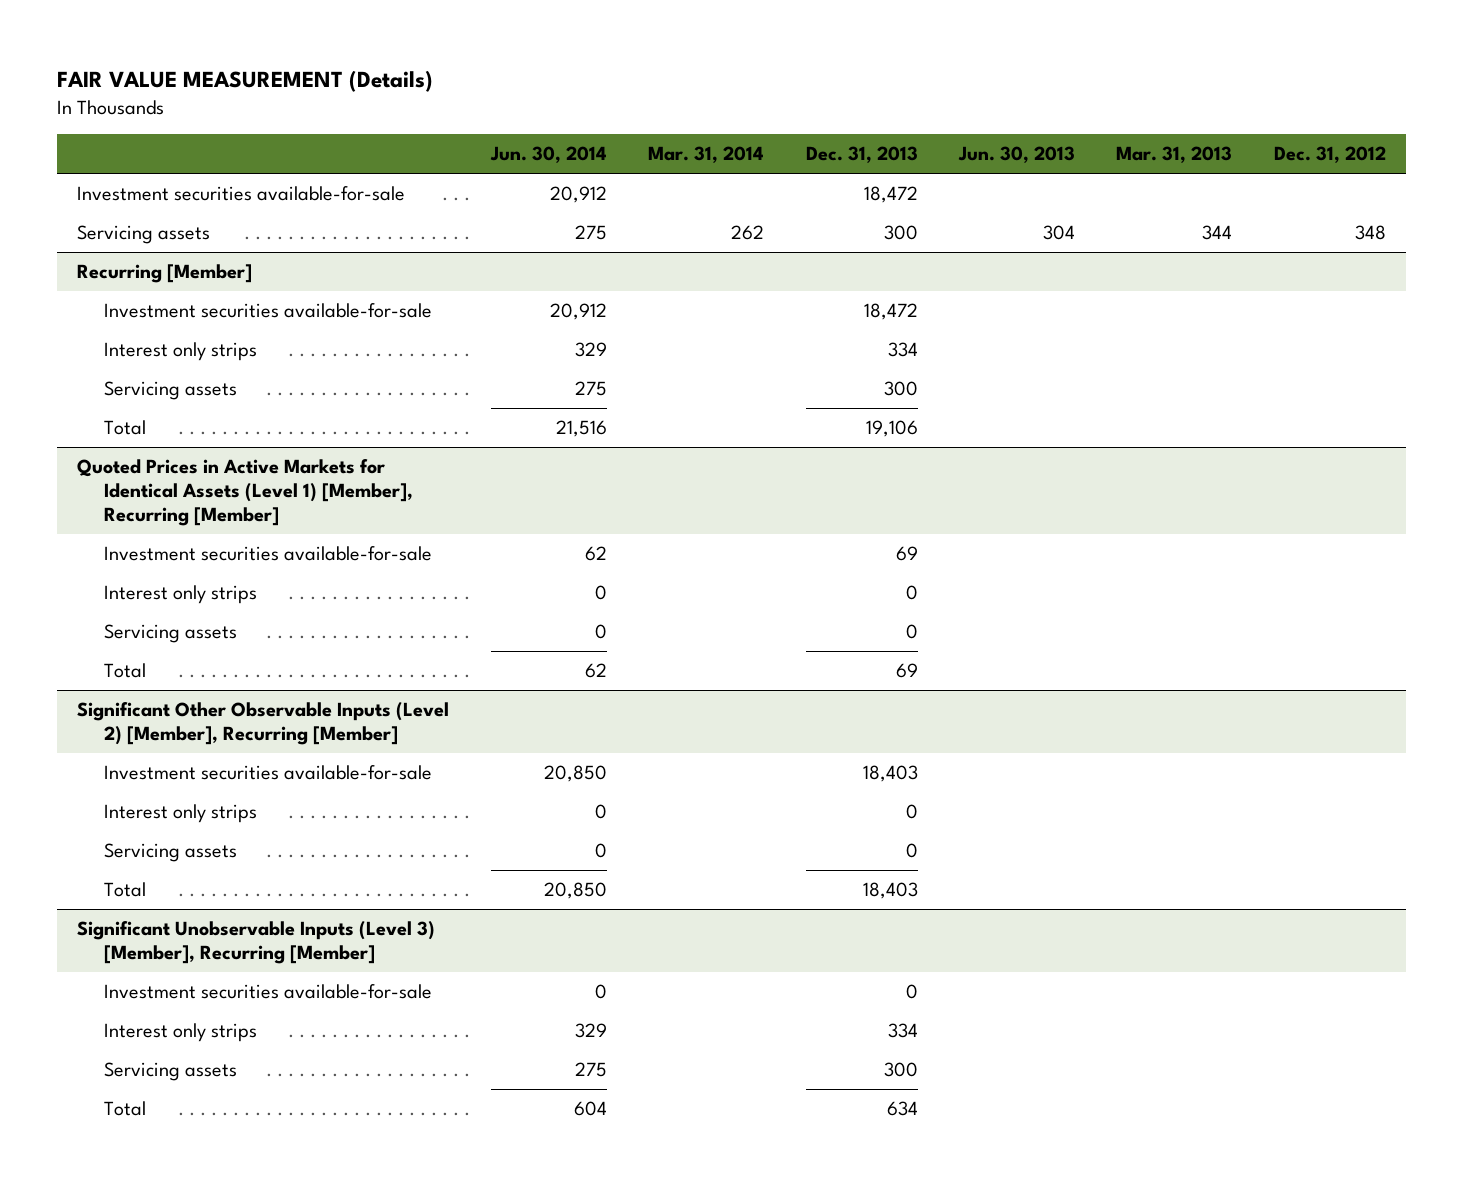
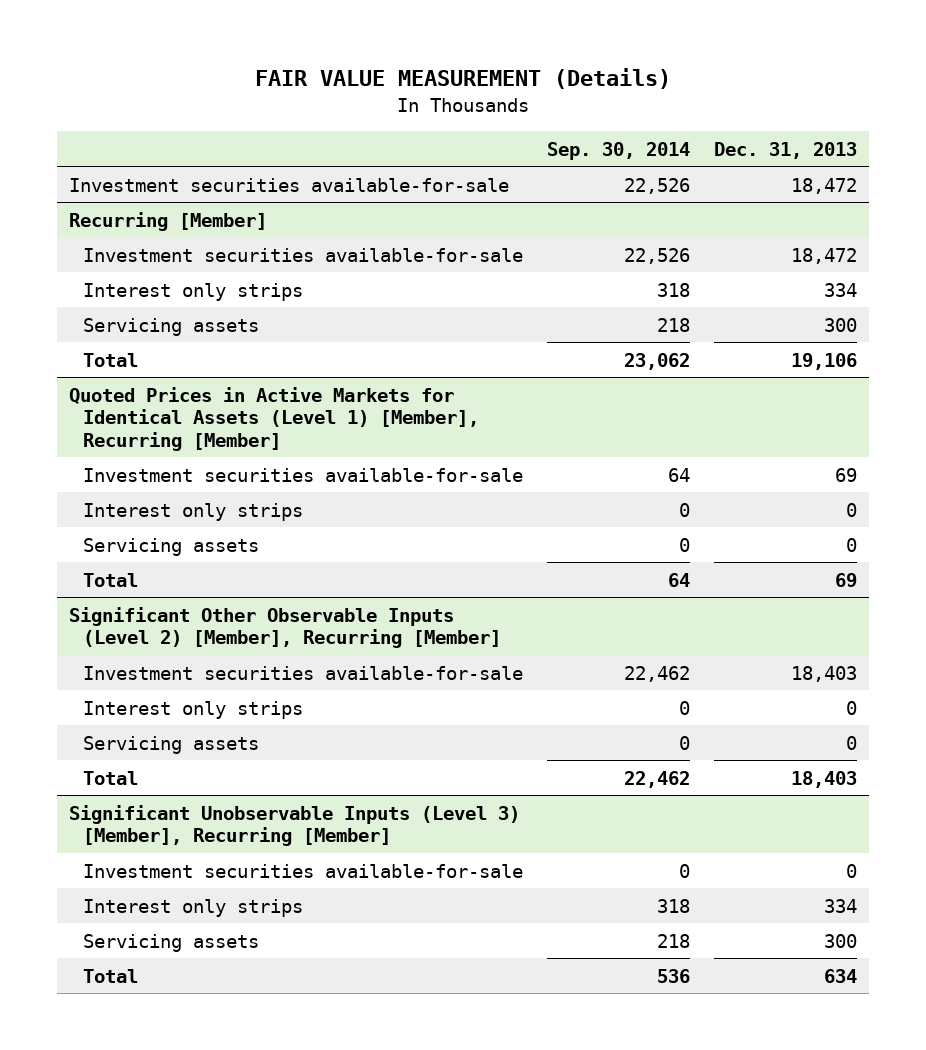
[489,146,607,164] Jun. 30, 2014 -> none
[648,146,765,164] Mar. 31, 2014 -> none
[957,146,1075,164] Jun. 30, 2013 -> none
[1116,146,1233,164] Mar. 31, 2013 -> none
[1273,146,1386,164] Dec. 31, 2012 -> none
none -> [547,141,691,160] Sep. 30, 2014
[77,225,211,245] Servicing assets -> none

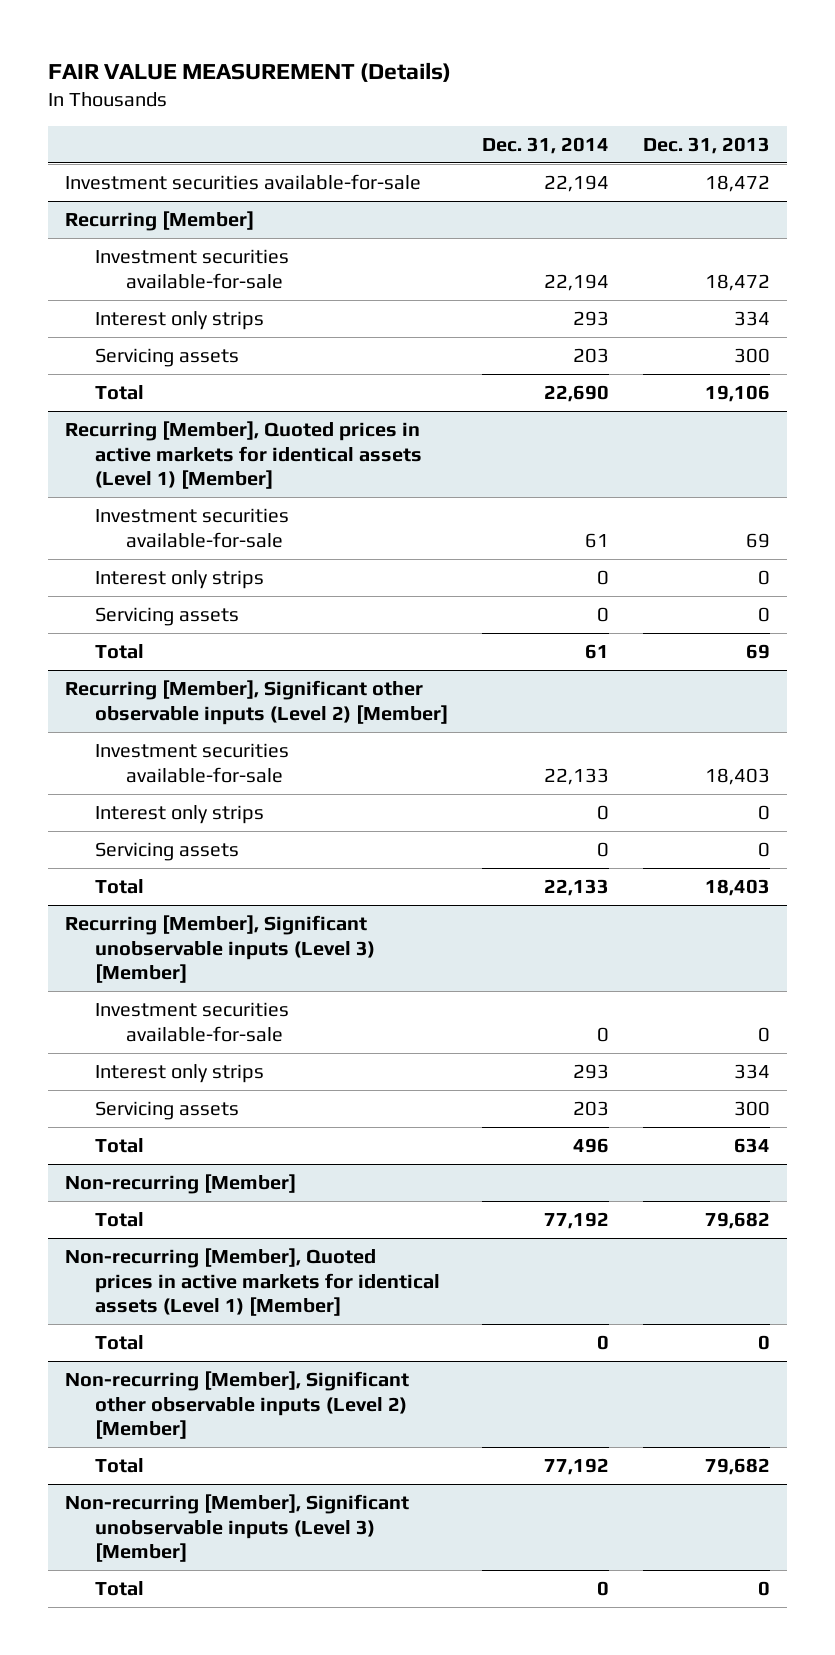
[547,141,691,160] Sep. 30, 2014 -> none
none -> [482,136,610,154] Dec. 31, 2014
[68,386,480,451] Quoted Prices in Active Markets for Identical Assets (Level 1) [Member], Recurring [Member] -> [64,421,423,489] Recurring [Member], Quoted prices in active markets for identical assets (Level 1) [Member]
[68,606,502,649] Significant Other Observable Inputs (Level 2) [Member], Recurring [Member] -> [64,680,449,725] Recurring [Member], Significant other observable inputs (Level 2) [Member]
[68,804,520,847] Significant Unobservable Inputs (Level 3) [Member], Recurring [Member] -> [64,915,376,983] Recurring [Member], Significant unobservable inputs (Level 3) [Member]
none -> [64,1174,296,1195] Non-recurring [Member]
none -> [95,1212,145,1228] Total
none -> [64,1248,441,1316] Non-recurring [Member], Quoted prices in active markets for identical assets (Level 1) [Member]
none -> [95,1335,145,1351] Total
none -> [64,1371,409,1439] Non-recurring [Member], Significant other observable inputs (Level 2) [Member]
none -> [95,1458,145,1474] Total
none -> [64,1494,409,1562] Non-recurring [Member], Significant unobservable inputs (Level 3) [Member]
none -> [95,1581,145,1597] Total

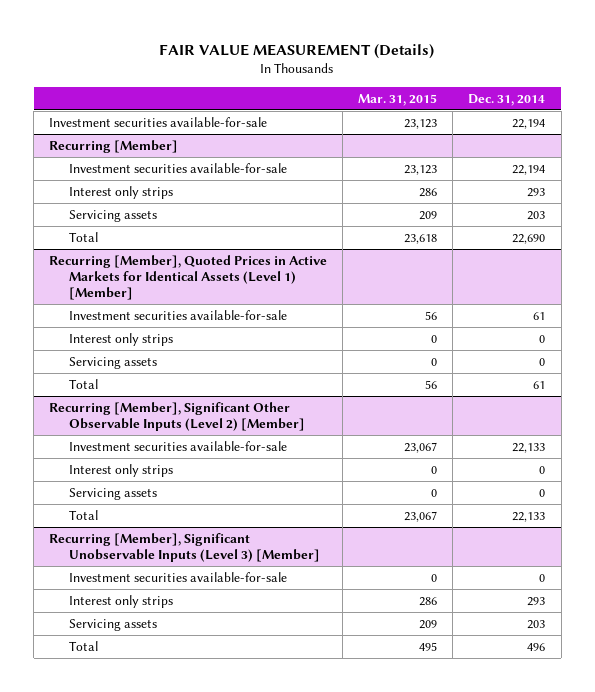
[643,136,771,154] Dec. 31, 2013 -> none
none -> [358,93,438,106] Mar. 31, 2015
[64,421,423,489] Recurring [Member], Quoted prices in active markets for identical assets (Level 1) [Member] -> [49,255,328,301] Recurring [Member], Quoted Prices in Active Markets for Identical Assets (Level 1) [Member]
[64,680,449,725] Recurring [Member], Significant other observable inputs (Level 2) [Member] -> [49,402,305,432] Recurring [Member], Significant Other Observable Inputs (Level 2) [Member]
[64,915,376,983] Recurring [Member], Significant unobservable inputs (Level 3) [Member] -> [49,533,320,563] Recurring [Member], Significant Unobservable Inputs (Level 3) [Member]
[64,1174,296,1195] Non-recurring [Member] -> none
[95,1212,145,1228] Total -> none
[64,1248,441,1316] Non-recurring [Member], Quoted prices in active markets for identical assets (Level 1) [Member] -> none
[95,1335,145,1351] Total -> none
[64,1371,409,1439] Non-recurring [Member], Significant other observable inputs (Level 2) [Member] -> none
[95,1458,145,1474] Total -> none
[64,1494,409,1562] Non-recurring [Member], Significant unobservable inputs (Level 3) [Member] -> none
[95,1581,145,1597] Total -> none

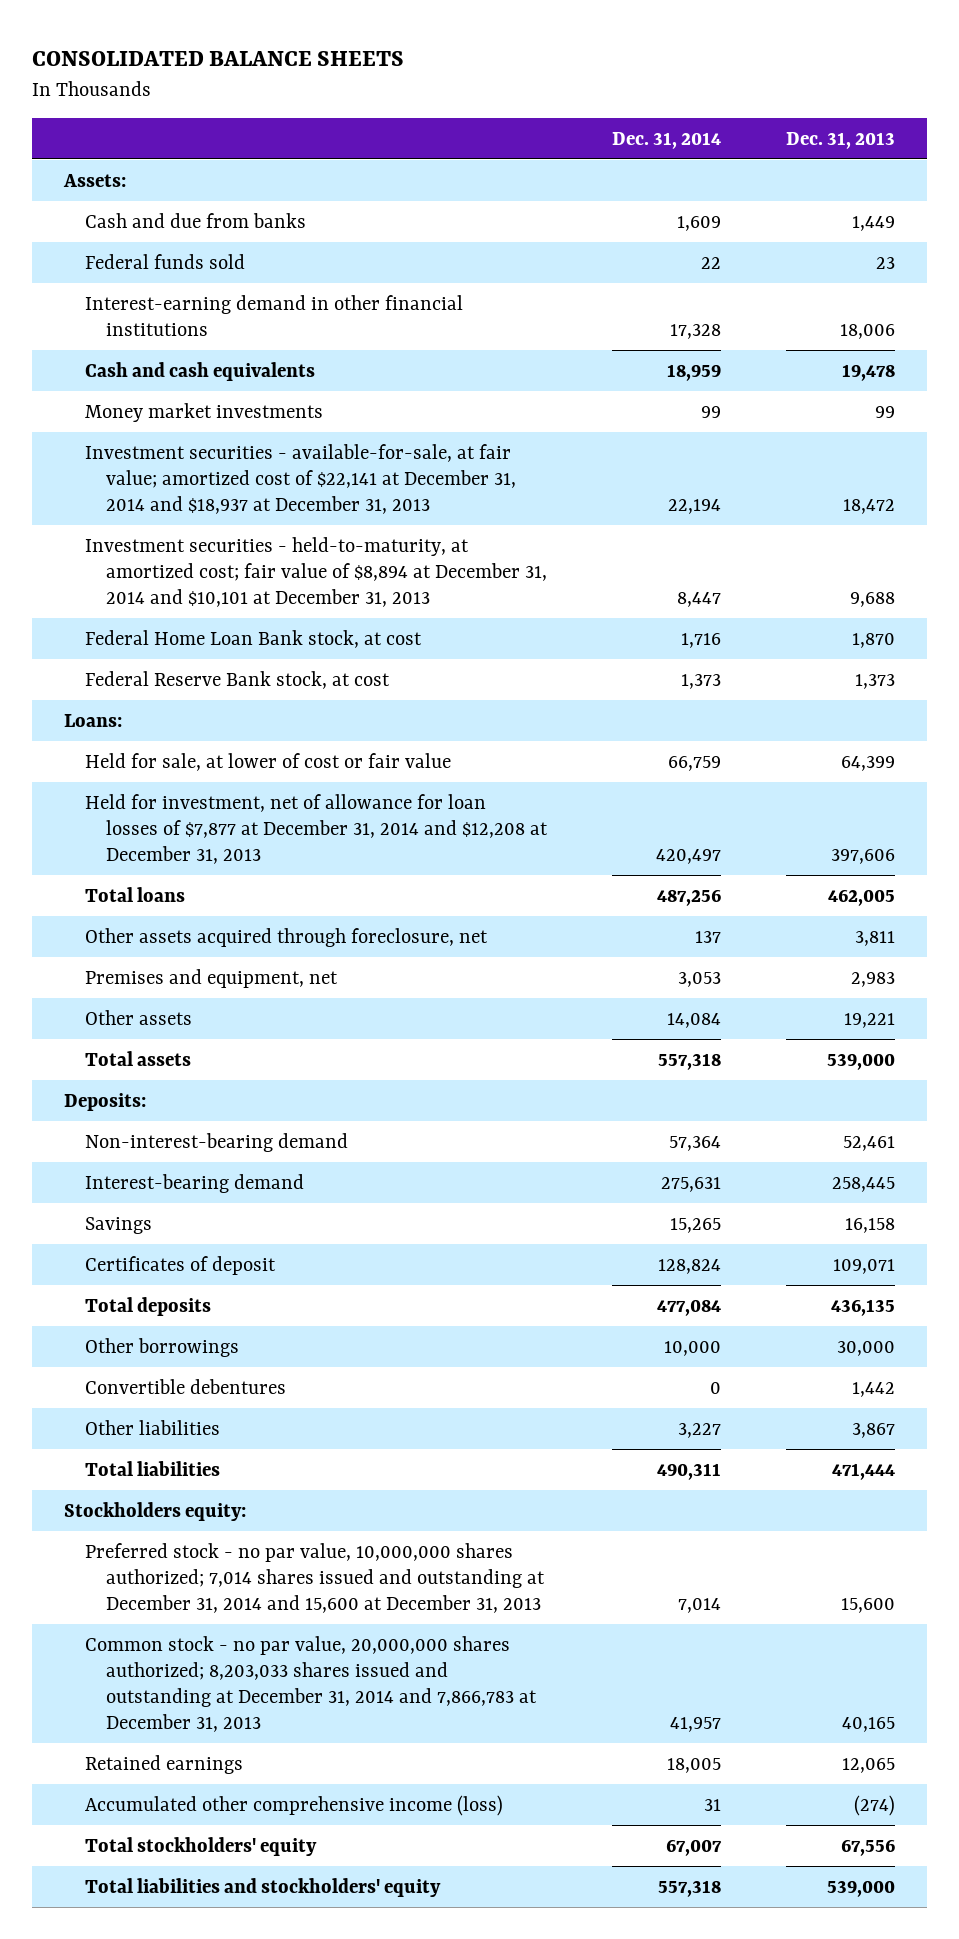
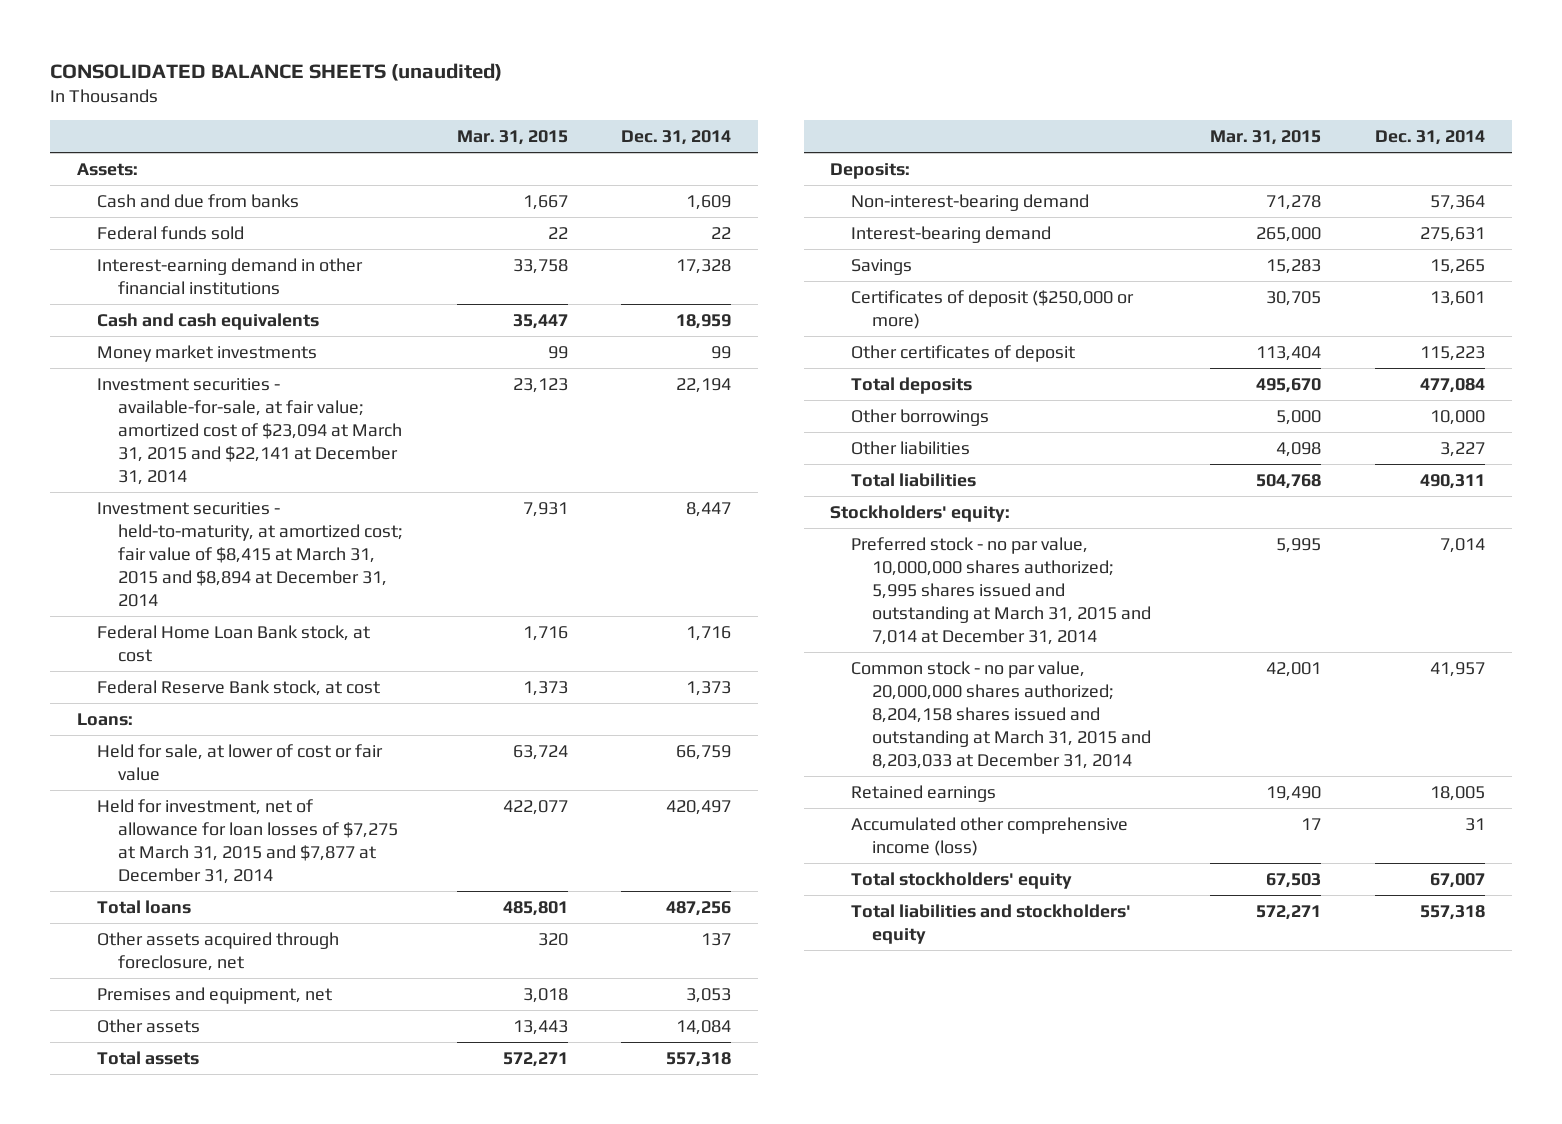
[31,50,404,66] CONSOLIDATED BALANCE SHEETS -> [49,62,502,81] CONSOLIDATED BALANCE SHEETS (unaudited)
[786,131,896,149] Dec. 31, 2013 -> none
none -> [456,130,568,146] Mar. 31, 2015
[85,443,517,514] Investment securities - available-for-sale, at fair value; amortized cost of $22,141 at December 31, 2014 and $18,937 at December 31, 2013 -> [97,378,402,485] Investment securities - available-for-sale, at fair value; amortized cost of $23,094 at March 31, 2015 and $22,141 at December 31, 2014
[85,536,548,607] Investment securities - held-to-maturity, at amortized cost; fair value of $8,894 at December 31, 2014 and $10,101 at December 31, 2013 -> [97,502,403,607] Investment securities - held-to-maturity, at amortized cost; fair value of $8,415 at March 31, 2015 and $8,894 at December 31, 2014
[85,793,549,864] Held for investment, net of allowance for loan losses of $7,877 at December 31, 2014 and $12,208 at December 31, 2013 -> [97,799,398,885] Held for investment, net of allowance for loan losses of $7,275 at March 31, 2015 and $7,877 at December 31, 2014
[85,1255,277,1275] Certificates of deposit -> [851,290,1135,330] Certificates of deposit ($250,000 or more)
[658,1258,722,1274] 128,824 -> [1430,291,1486,307] 13,601
none -> [851,345,1076,363] Other certificates of deposit
[85,1378,287,1394] Convertible debentures -> none
[64,1501,247,1521] Stockholders equity: -> [830,505,1011,523] Stockholders' equity:
[85,1542,546,1613] Preferred stock - no par value, 10,000,000 shares authorized; 7,014 shares issued and outstanding at December 31, 2014 and 15,600 at December 31, 2013 -> [851,537,1151,645] Preferred stock - no par value, 10,000,000 shares authorized; 5,995 shares issued and outstanding at March 31, 2015 and 7,014 at December 31, 2014
[85,1635,538,1732] Common stock - no par value, 20,000,000 shares authorized; 8,203,033 shares issued and outstanding at December 31, 2014 and 7,866,783 at December 31, 2013 -> [851,661,1151,769] Common stock - no par value, 20,000,000 shares authorized; 8,204,158 shares issued and outstanding at March 31, 2015 and 8,203,033 at December 31, 2014

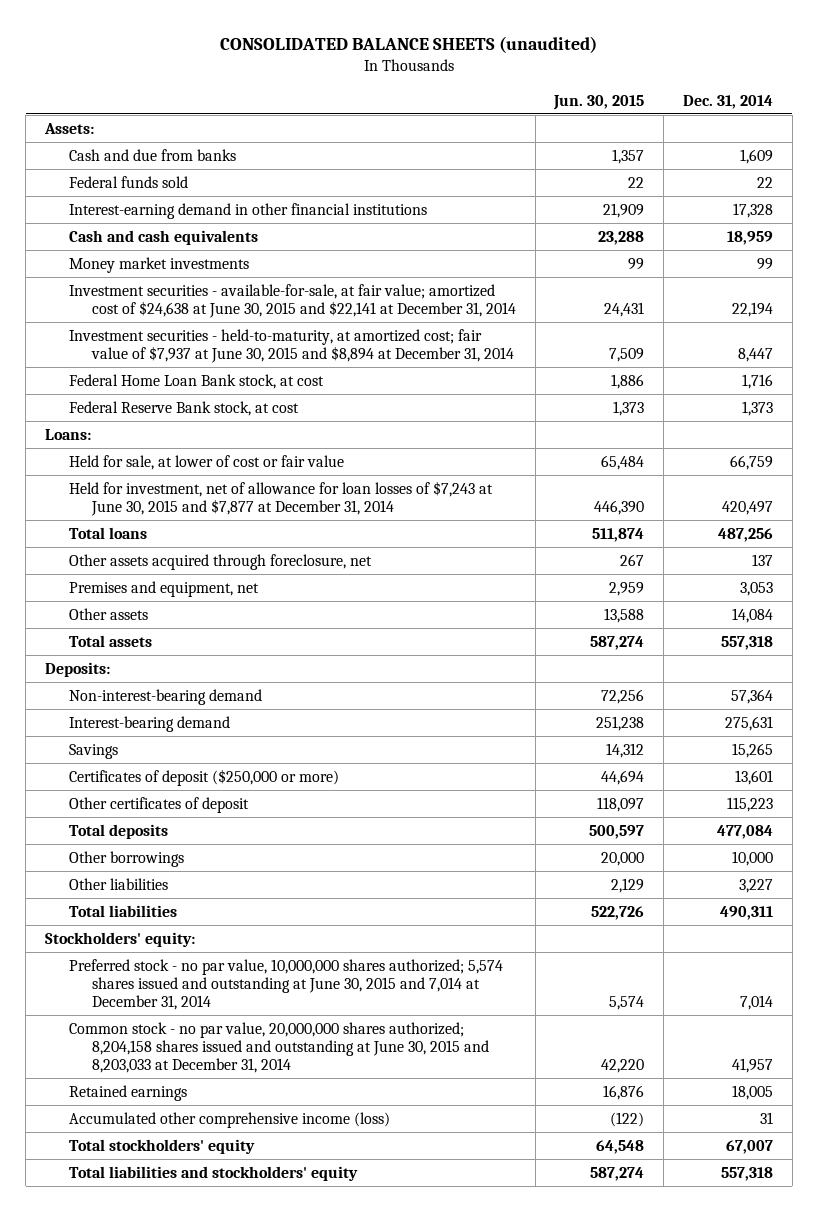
[456,130,568,146] Mar. 31, 2015 -> none
none -> [553,94,645,110] Jun. 30, 2015
[97,378,402,485] Investment securities - available-for-sale, at fair value; amortized cost of $23,094 at March 31, 2015 and $22,141 at December 31, 2014 -> [68,283,517,318] Investment securities - available-for-sale, at fair value; amortized cost of $24,638 at June 30, 2015 and $22,141 at December 31, 2014
[97,502,403,607] Investment securities - held-to-maturity, at amortized cost; fair value of $8,415 at March 31, 2015 and $8,894 at December 31, 2014 -> [68,328,515,363] Investment securities - held-to-maturity, at amortized cost; fair value of $7,937 at June 30, 2015 and $8,894 at December 31, 2014
[97,799,398,885] Held for investment, net of allowance for loan losses of $7,275 at March 31, 2015 and $7,877 at December 31, 2014 -> [68,480,493,516] Held for investment, net of allowance for loan losses of $7,243 at June 30, 2015 and $7,877 at December 31, 2014
[851,537,1151,645] Preferred stock - no par value, 10,000,000 shares authorized; 5,995 shares issued and outstanding at March 31, 2015 and 7,014 at December 31, 2014 -> [68,958,503,1011] Preferred stock - no par value, 10,000,000 shares authorized; 5,574 shares issued and outstanding at June 30, 2015 and 7,014 at December 31, 2014
[851,661,1151,769] Common stock - no par value, 20,000,000 shares authorized; 8,204,158 shares issued and outstanding at March 31, 2015 and 8,203,033 at December 31, 2014 -> [68,1021,490,1074] Common stock - no par value, 20,000,000 shares authorized; 8,204,158 shares issued and outstanding at June 30, 2015 and 8,203,033 at December 31, 2014

